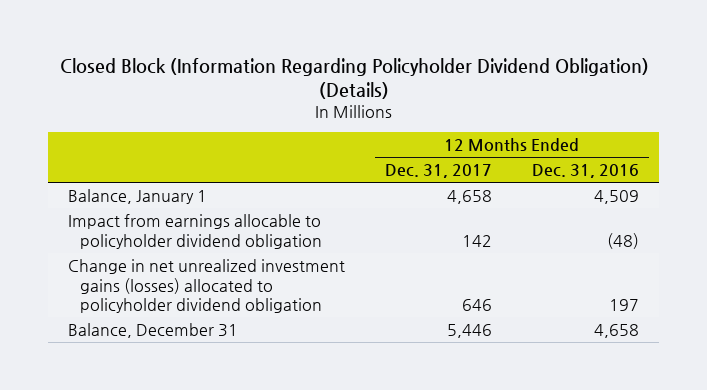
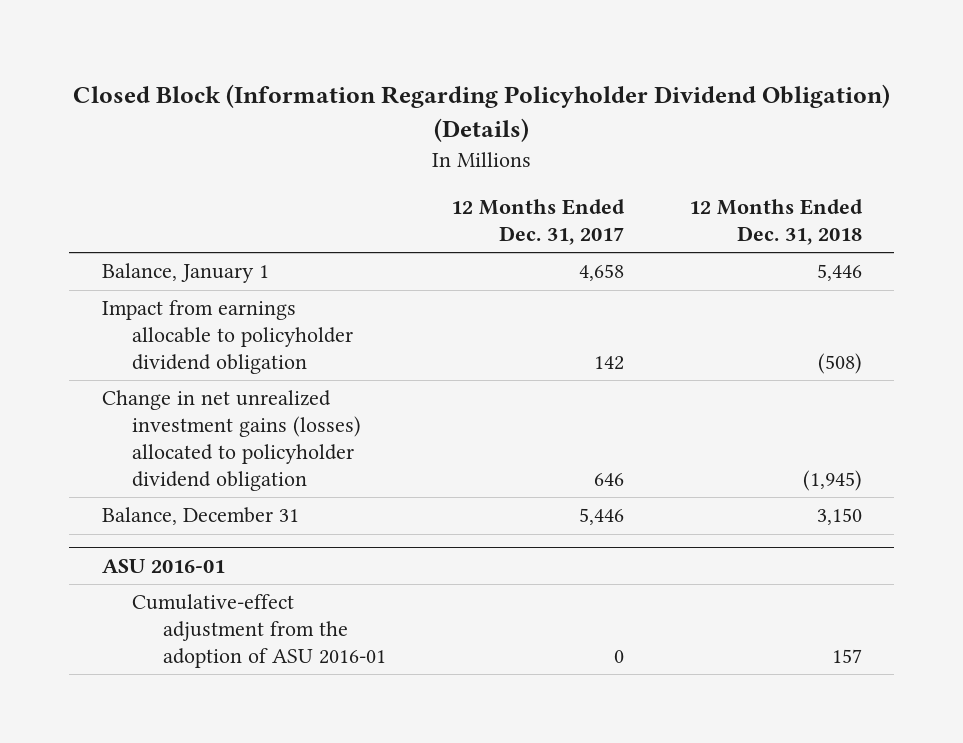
[532,164,640,179] Dec. 31, 2016 -> none
none -> [688,199,863,246] 12 Months Ended Dec. 31, 2018
none -> [101,558,225,573] ASU 2016-01
none -> [132,594,386,669] Cumulative-effect adjustment from the adoption of ASU 2016-01

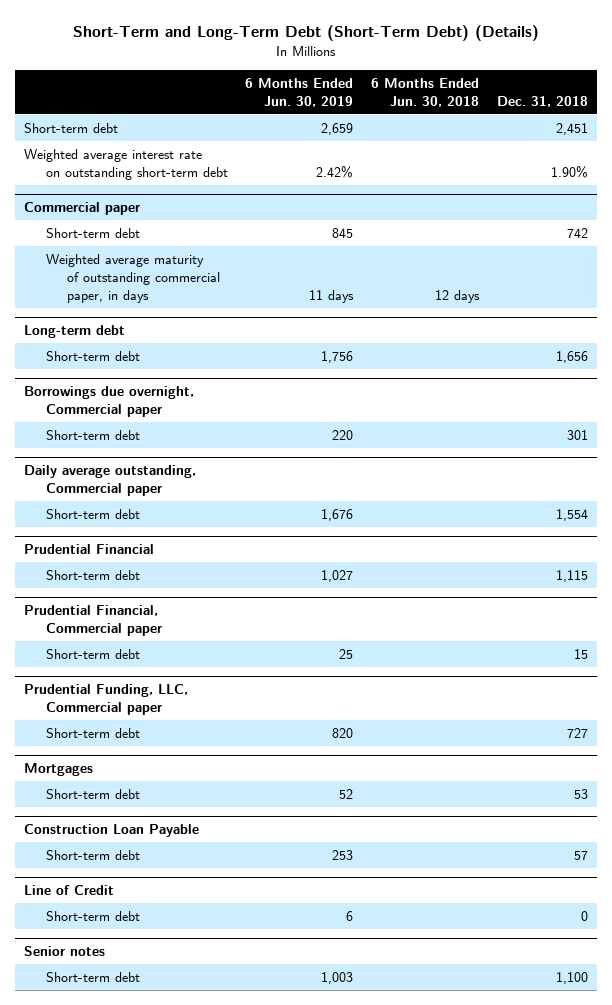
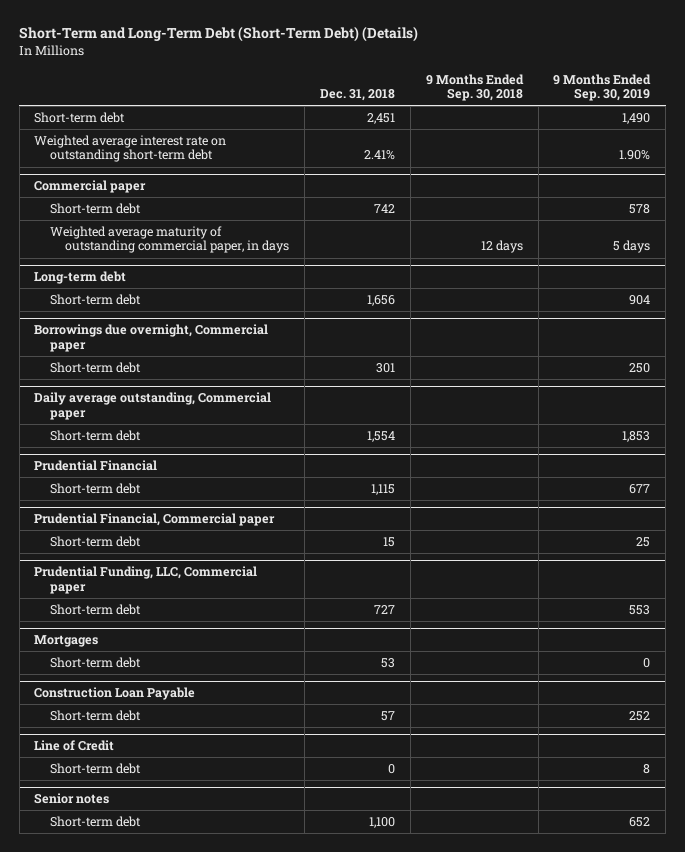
[245,77,354,107] 6 Months Ended Jun. 30, 2019 -> none
[371,77,480,107] 6 Months Ended Jun. 30, 2018 -> none
none -> [425,73,524,101] 9 Months Ended Sep. 30, 2018
none -> [553,73,652,101] 9 Months Ended Sep. 30, 2019
[551,165,589,178] 1.90% -> [364,150,396,161] 2.41%

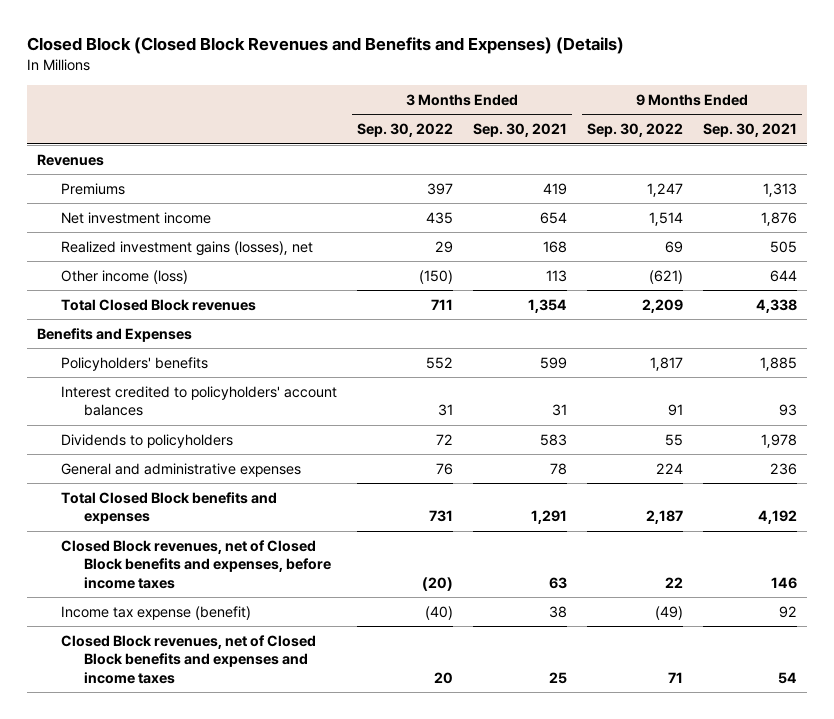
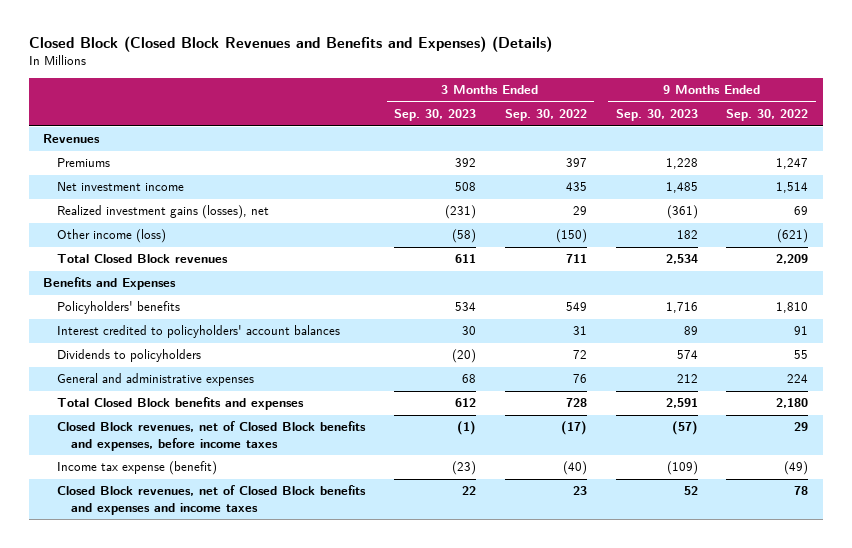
[472,123,567,138] Sep. 30, 2021 -> none
[702,123,797,138] Sep. 30, 2021 -> none
none -> [393,109,476,122] Sep. 30, 2023
none -> [615,109,698,122] Sep. 30, 2023
[425,356,453,369] 552 -> [565,302,587,312] 549
[649,356,683,371] 1,817 -> [776,302,809,314] 1,810
[428,510,453,523] 731 -> [565,398,587,408] 728
[645,510,683,525] 2,187 -> [776,398,809,409] 2,180
[421,576,453,591] (20) -> [560,421,587,436] (17)
[664,576,683,588] 22 -> [794,422,809,432] 29
[433,671,453,684] 20 -> [572,486,587,496] 23
[667,671,683,683] 71 -> [794,486,809,496] 78

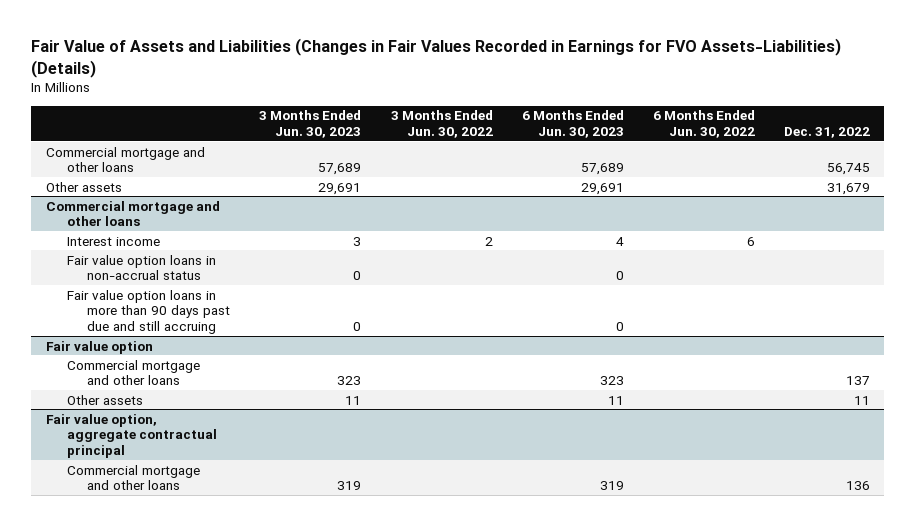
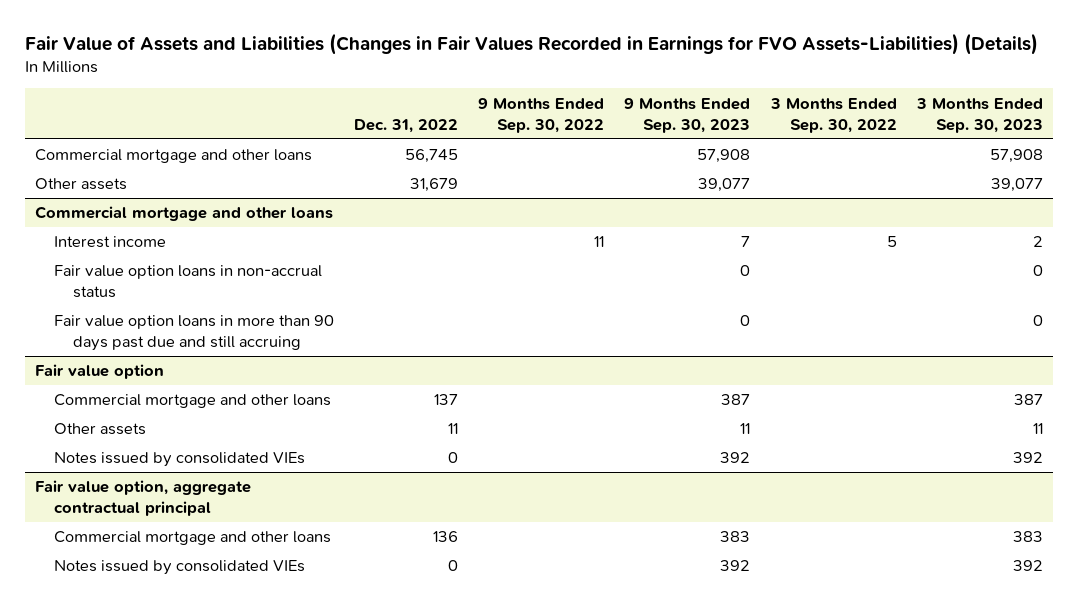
[259,110,362,139] 3 Months Ended Jun. 30, 2023 -> none
[390,110,493,139] 3 Months Ended Jun. 30, 2022 -> none
[521,110,624,139] 6 Months Ended Jun. 30, 2023 -> none
[652,110,755,139] 6 Months Ended Jun. 30, 2022 -> none
none -> [478,97,605,133] 9 Months Ended Sep. 30, 2022
none -> [624,97,751,133] 9 Months Ended Sep. 30, 2023
none -> [769,97,897,133] 3 Months Ended Sep. 30, 2022
none -> [915,97,1043,133] 3 Months Ended Sep. 30, 2023
none -> [53,452,305,468] Notes issued by consolidated VIEs
none -> [53,560,305,576] Notes issued by consolidated VIEs

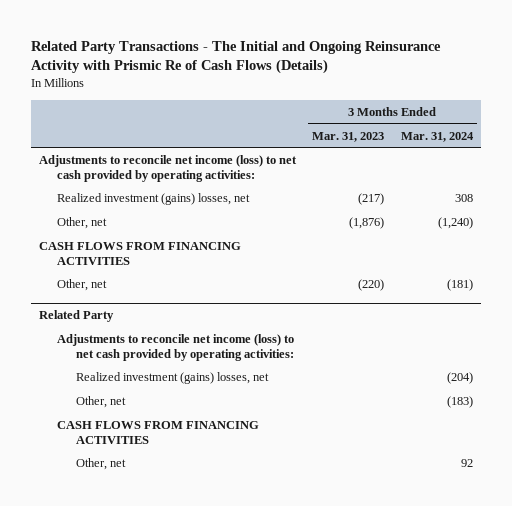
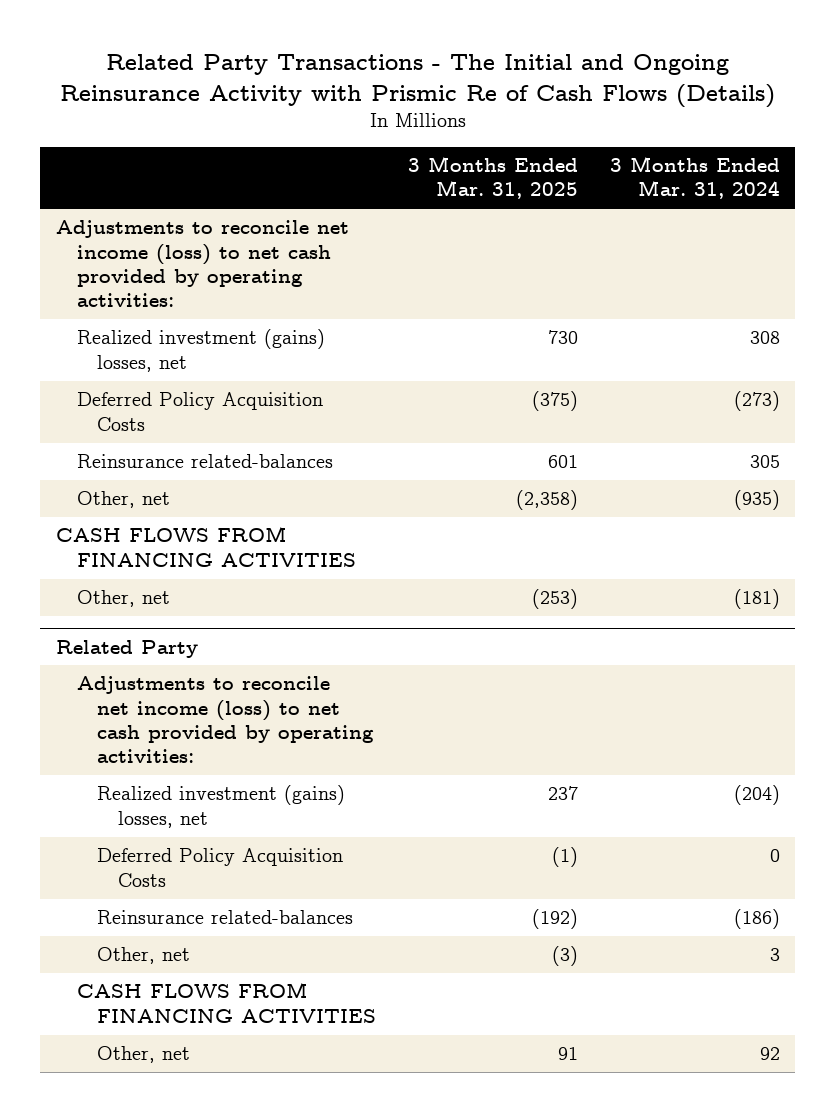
[312,131,385,142] Mar. 31, 2023 -> none
none -> [408,155,579,200] 3 Months Ended Mar. 31, 2025
none -> [76,392,323,431] Deferred Policy Acquisition Costs
none -> [76,454,333,469] Reinsurance related-balances
[437,217,473,230] (1,240) -> [733,490,780,511] (935)
none -> [97,848,344,887] Deferred Policy Acquisition Costs
none -> [97,910,354,925] Reinsurance related-balances
[446,396,473,409] (183) -> [769,948,780,962] 3

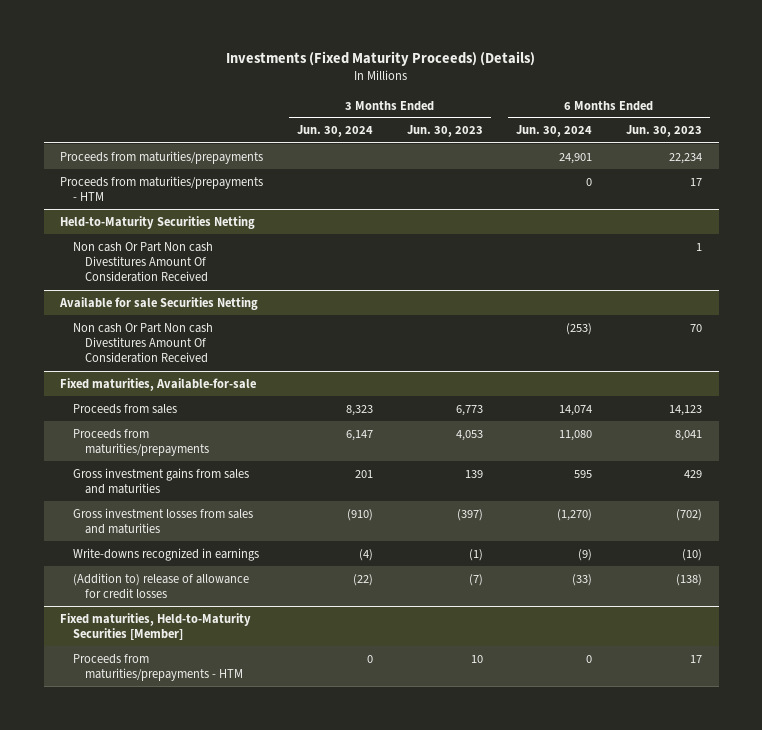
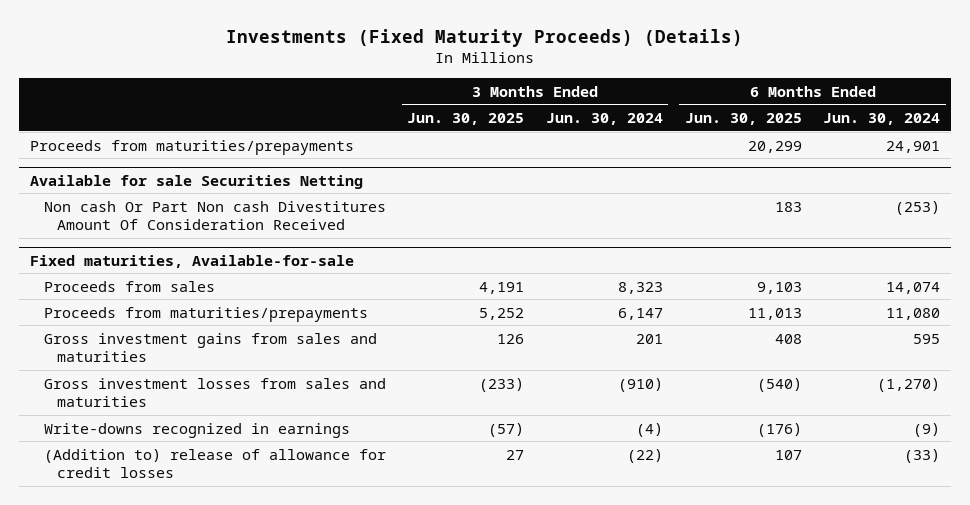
[406,125,483,138] Jun. 30, 2023 -> none
[625,125,702,138] Jun. 30, 2023 -> none
none -> [407,112,525,125] Jun. 30, 2025
none -> [684,112,802,125] Jun. 30, 2025
[60,175,264,201] Proceeds from maturities/prepayments - HTM -> none
[60,215,256,229] Held-to-Maturity Securities Netting -> none
[72,241,213,283] Non cash Or Part Non cash Divestitures Amount Of Consideration Received -> none
[60,612,252,640] Fixed maturities, Held-to-Maturity Securities [Member] -> none
[72,653,244,681] Proceeds from maturities/prepayments - HTM -> none

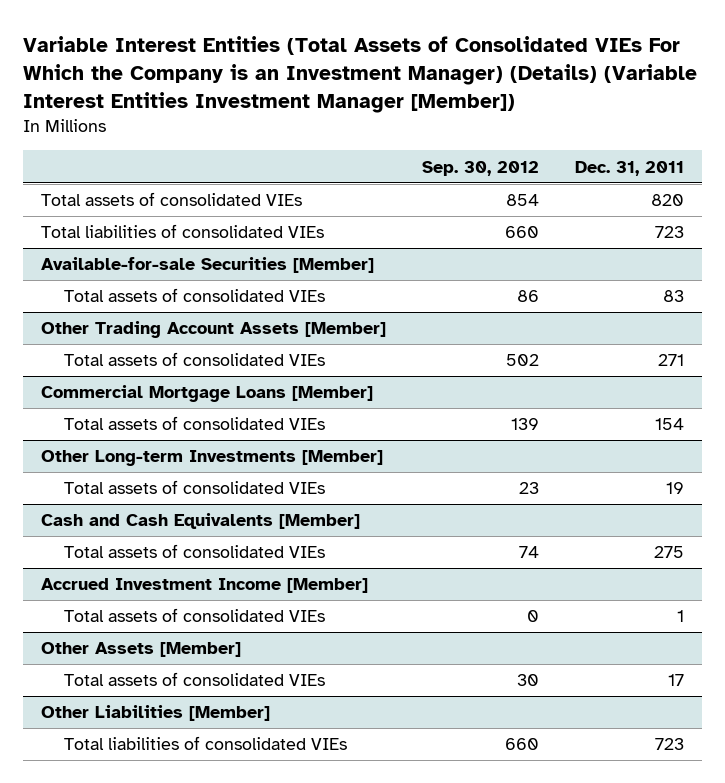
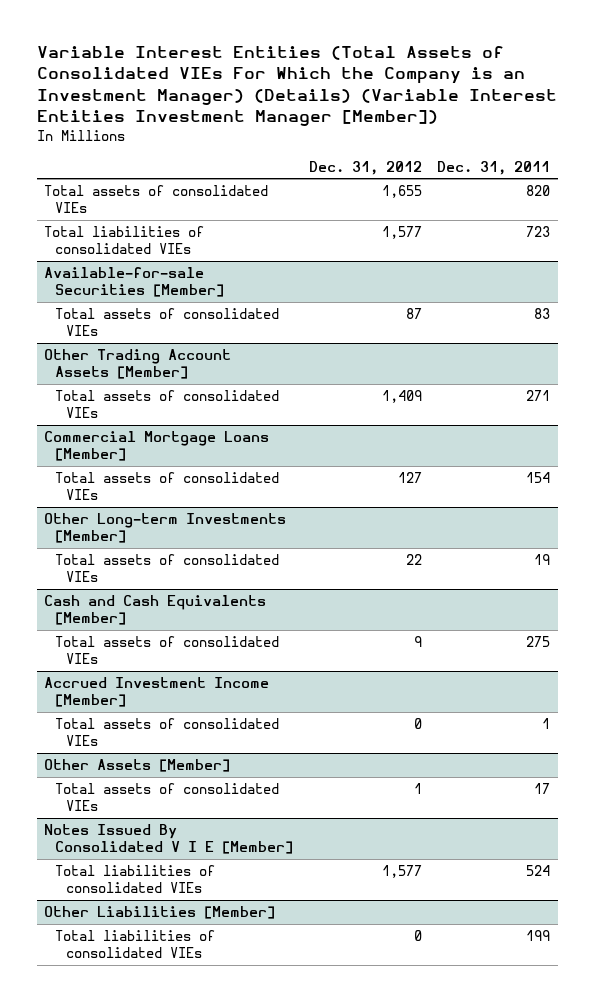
[422,160,540,176] Sep. 30, 2012 -> none
none -> [308,160,422,175] Dec. 31, 2012
none -> [44,824,294,854] Notes Issued By Consolidated V I E [Member]
none -> [55,865,216,893] Total liabilities of consolidated VIEs
[655,738,685,751] 723 -> [526,930,551,942] 199

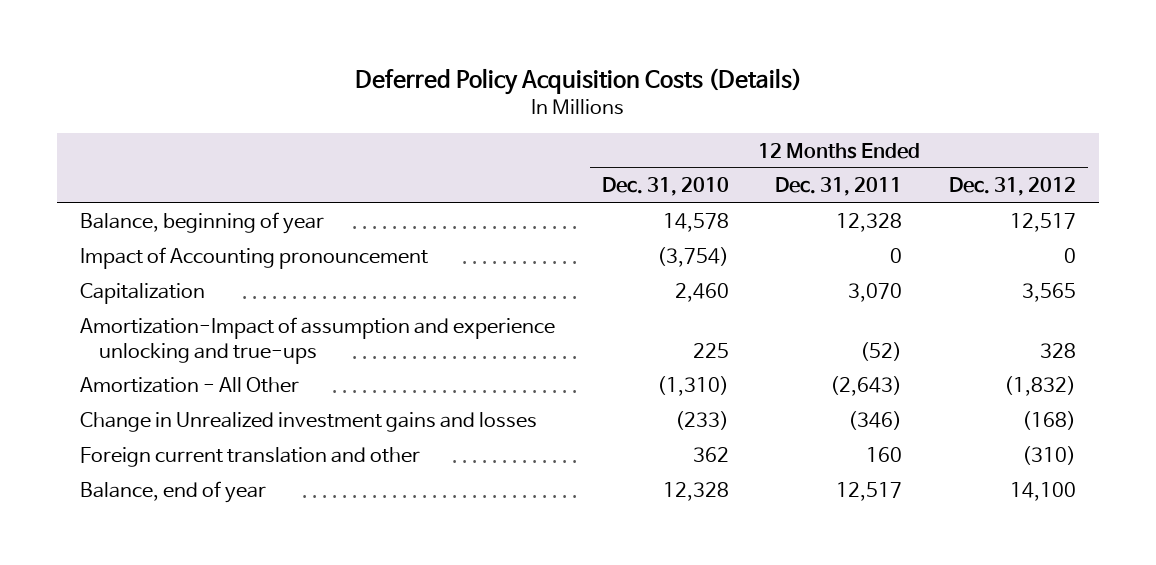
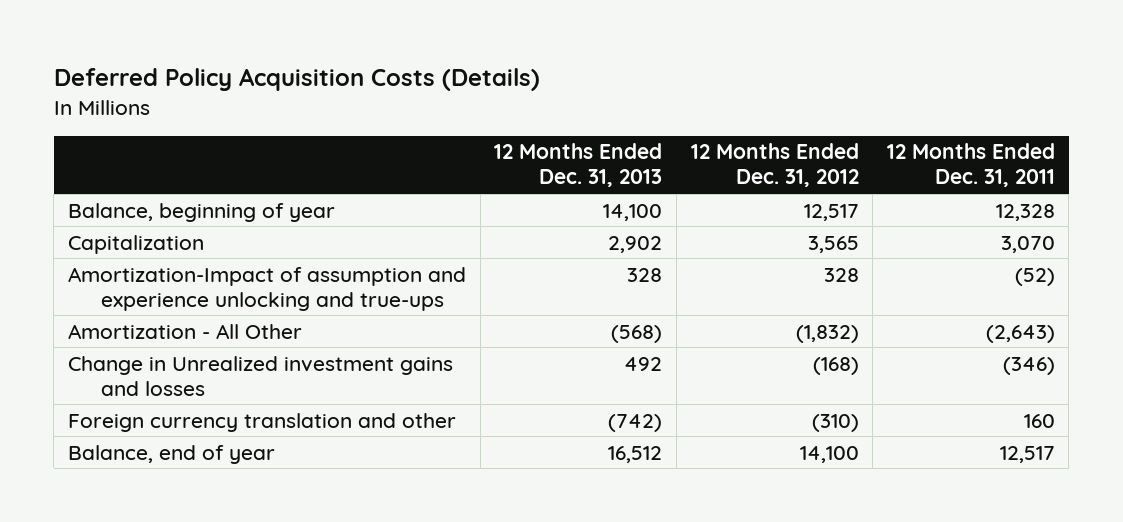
[601,177,729,197] Dec. 31, 2010 -> none
none -> [494,143,663,188] 12 Months Ended Dec. 31, 2013
[80,247,429,270] Impact of Accounting pronouncement -> none
[80,447,421,468] Foreign current translation and other -> [68,412,457,432] Foreign currency translation and other

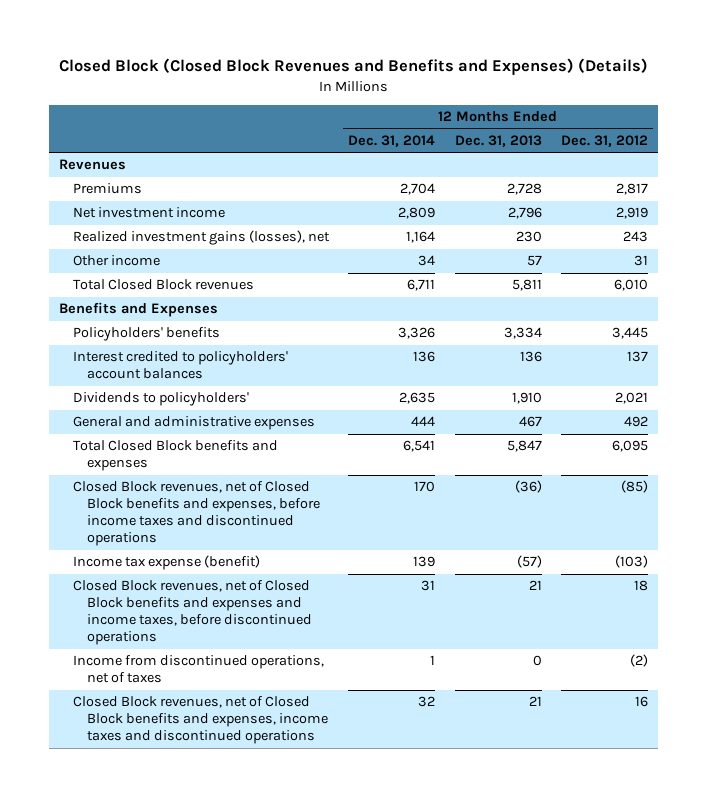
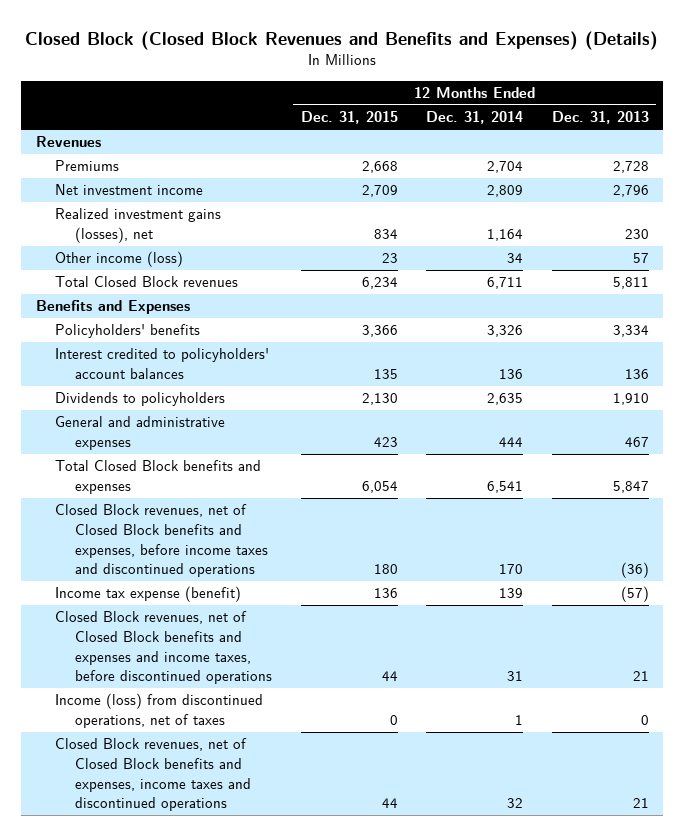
[561,134,649,147] Dec. 31, 2012 -> none
none -> [300,111,398,125] Dec. 31, 2015
[72,255,160,267] Other income -> [55,251,184,268] Other income (loss)
[72,392,249,407] Dividends to policyholders' -> [55,392,226,407] Dividends to policyholders
[72,655,324,684] Income from discontinued operations, net of taxes -> [55,693,264,728] Income (loss) from discontinued operations, net of taxes

